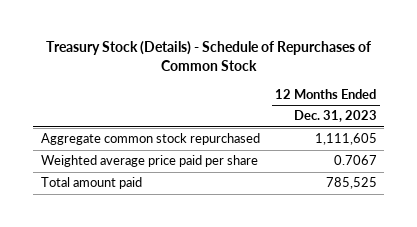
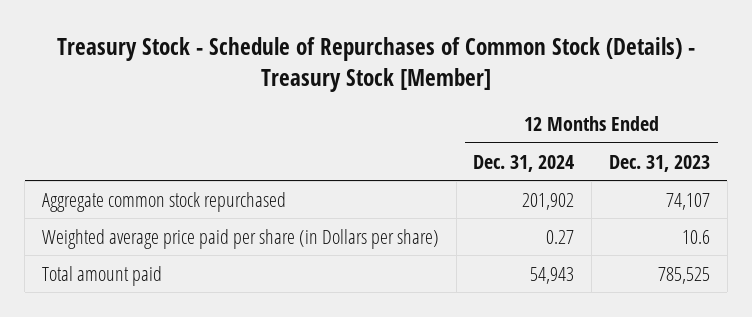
[45,40,371,72] Treasury Stock (Details) - Schedule of Repurchases of Common Stock -> [56,37,695,92] Treasury Stock - Schedule of Repurchases of Common Stock (Details) - Treasury Stock [Member]
none -> [473,154,575,172] Dec. 31, 2024
[314,133,377,146] 1,111,605 -> [665,192,710,210] 74,107
[40,155,258,168] Weighted average price paid per share -> [41,228,439,249] Weighted average price paid per share (in Dollars per share)
[333,155,377,166] 0.7067 -> [681,229,710,244] 10.6

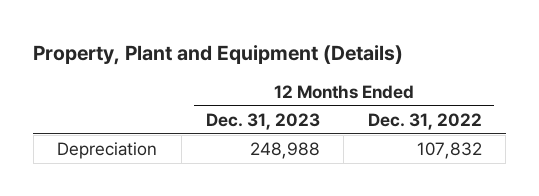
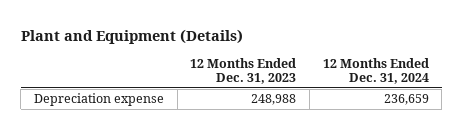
[33,45,404,66] Property, Plant and Equipment (Details) -> [20,28,243,44] Plant and Equipment (Details)
[367,112,482,130] Dec. 31, 2022 -> none
none -> [322,57,429,85] 12 Months Ended Dec. 31, 2024
[57,142,158,160] Depreciation -> [34,93,165,107] Depreciation expense

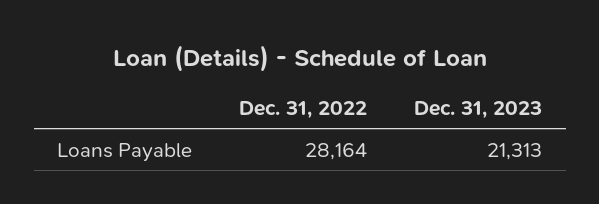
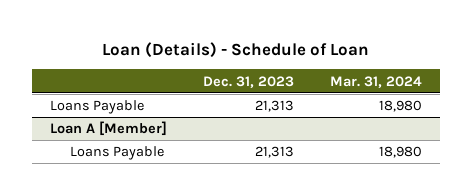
[239,100,368,119] Dec. 31, 2022 -> none
none -> [330,75,423,88] Mar. 31, 2024
none -> [50,121,168,137] Loan A [Member]
none -> [70,146,165,161] Loans Payable

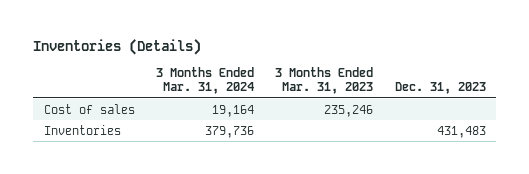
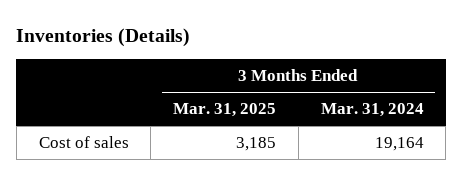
[275,67,374,95] 3 Months Ended Mar. 31, 2023 -> none
[394,82,486,95] Dec. 31, 2023 -> none
none -> [173,103,277,118] Mar. 31, 2025
[43,124,121,135] Inventories -> none

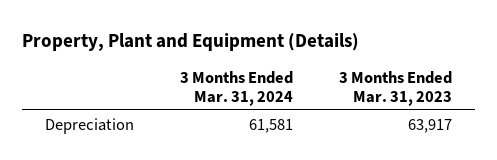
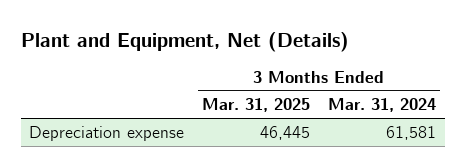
[21,33,359,52] Property, Plant and Equipment (Details) -> [20,31,349,52] Plant and Equipment, Net (Details)
[338,70,452,107] 3 Months Ended Mar. 31, 2023 -> none
none -> [202,98,311,113] Mar. 31, 2025
[44,117,134,134] Depreciation -> [29,126,185,142] Depreciation expense

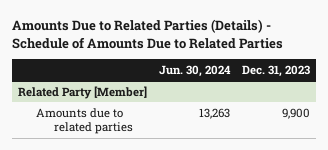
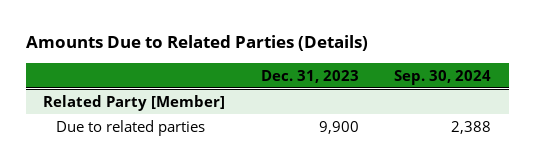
[12,19,284,49] Amounts Due to Related Parties (Details) - Schedule of Amounts Due to Related Parties -> [25,35,368,52] Amounts Due to Related Parties (Details)
[159,64,232,77] Jun. 30, 2024 -> none
none -> [393,69,491,85] Sep. 30, 2024
[36,107,134,135] Amounts due to related parties -> [55,119,205,136] Due to related parties

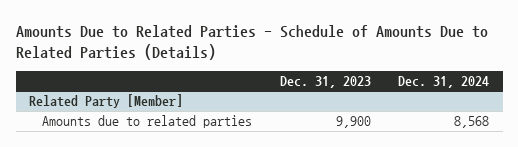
[25,35,368,52] Amounts Due to Related Parties (Details) -> [15,25,488,61] Amounts Due to Related Parties - Schedule of Amounts Due to Related Parties (Details)
[393,69,491,85] Sep. 30, 2024 -> none
none -> [398,75,490,88] Dec. 31, 2024
[55,119,205,136] Due to related parties -> [42,115,253,129] Amounts due to related parties

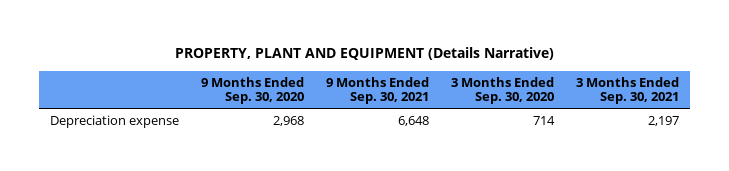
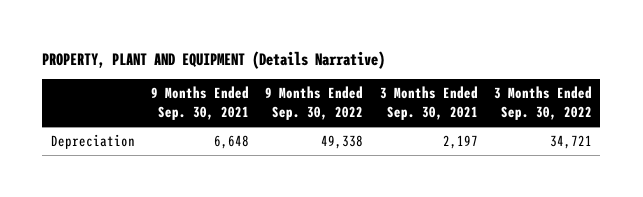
[201,76,305,105] 9 Months Ended Sep. 30, 2020 -> none
[451,76,555,105] 3 Months Ended Sep. 30, 2020 -> none
none -> [265,86,364,121] 9 Months Ended Sep. 30, 2022
none -> [493,86,592,121] 3 Months Ended Sep. 30, 2022
[50,114,180,128] Depreciation expense -> [50,134,135,150] Depreciation

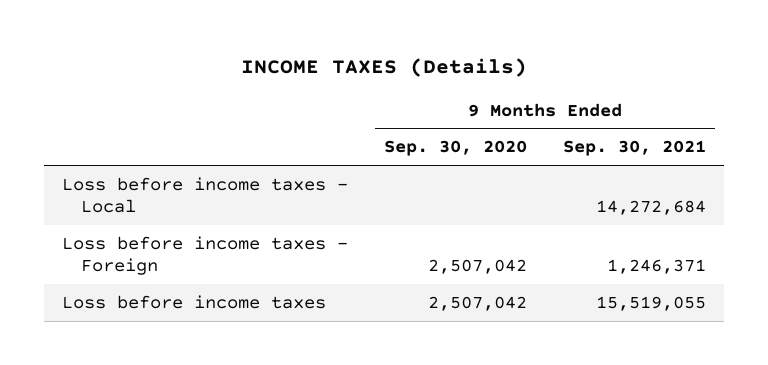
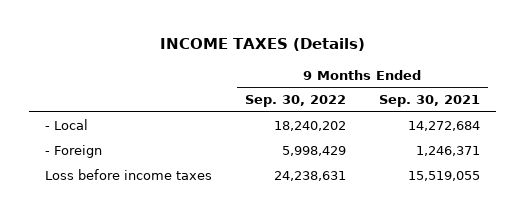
[383,140,527,157] Sep. 30, 2020 -> none
none -> [244,95,346,108] Sep. 30, 2022
[61,176,348,214] Loss before income taxes - Local -> [45,119,89,131] - Local
[61,235,348,276] Loss before income taxes - Foreign -> [45,145,103,159] - Foreign

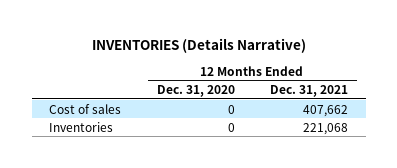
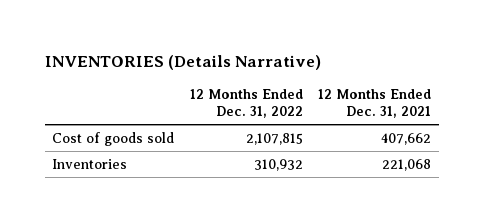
[156,85,235,98] Dec. 31, 2020 -> none
none -> [189,88,303,119] 12 Months Ended Dec. 31, 2022
[49,103,122,114] Cost of sales -> [52,131,175,146] Cost of goods sold

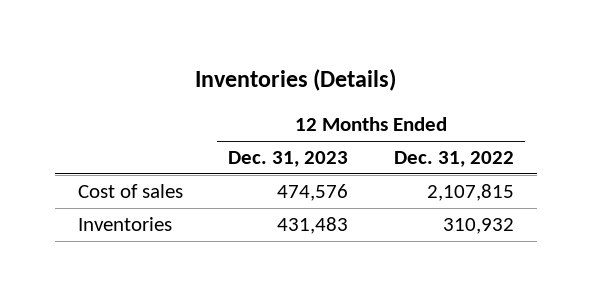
[44,54,321,70] INVENTORIES (Details Narrative) -> [194,69,396,92] Inventories (Details)
[318,88,432,119] 12 Months Ended Dec. 31, 2021 -> none
none -> [228,151,349,168] Dec. 31, 2023
[52,131,175,146] Cost of goods sold -> [78,184,184,199] Cost of sales

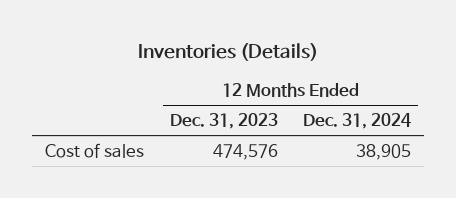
[393,151,514,168] Dec. 31, 2022 -> none
none -> [303,113,412,130] Dec. 31, 2024
[78,217,173,232] Inventories -> none

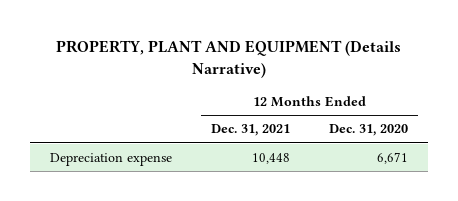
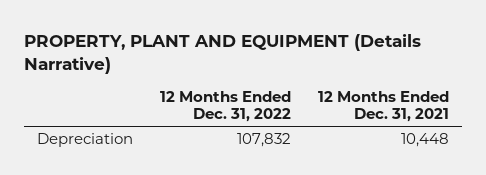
[329,124,409,137] Dec. 31, 2020 -> none
none -> [159,90,291,123] 12 Months Ended Dec. 31, 2022
[49,153,172,167] Depreciation expense -> [36,133,133,148] Depreciation

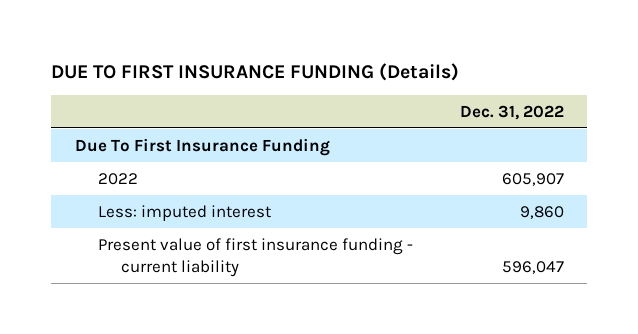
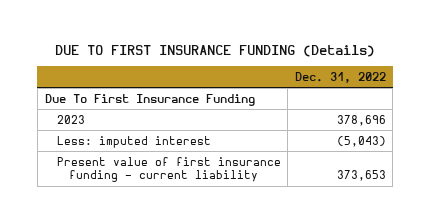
[97,172,138,185] 2022 -> none
none -> [56,114,85,124] 2023
[519,205,564,219] 9,860 -> [336,135,386,147] (5,043)
[501,260,564,274] 596,047 -> [336,170,386,182] 373,653

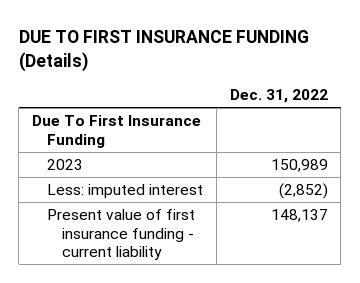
[336,114,386,126] 378,696 -> [270,159,328,173] 150,989
[336,135,386,147] (5,043) -> [278,183,328,200] (2,852)
[336,170,386,182] 373,653 -> [270,209,328,223] 148,137

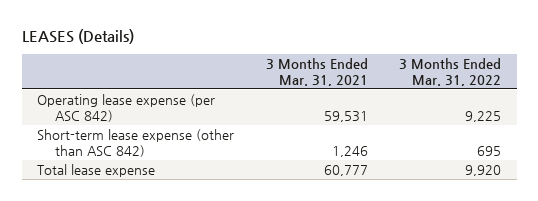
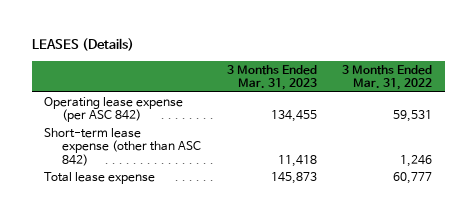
[265,57,368,86] 3 Months Ended Mar. 31, 2021 -> none
none -> [226,64,317,91] 3 Months Ended Mar. 31, 2023
[465,110,502,122] 9,225 -> [393,110,433,123] 59,531
[477,145,502,156] 695 -> [400,154,433,167] 1,246
[465,164,502,176] 9,920 -> [393,171,433,184] 60,777

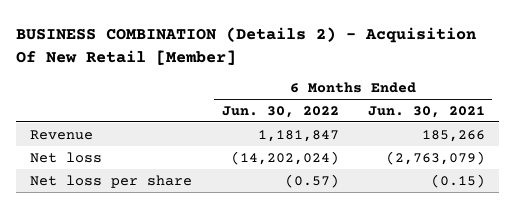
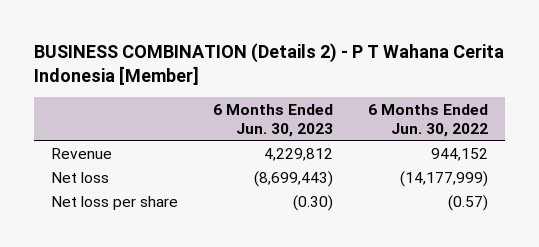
[15,26,476,65] BUSINESS COMBINATION (Details 2) - Acquisition Of New Retail [Member] -> [33,42,504,85] BUSINESS COMBINATION (Details 2) - P T Wahana Cerita Indonesia [Member]
[367,105,485,118] Jun. 30, 2021 -> none
none -> [213,104,334,137] 6 Months Ended Jun. 30, 2023
[257,129,339,142] 1,181,847 -> [431,147,489,161] 944,152
[230,150,339,165] (14,202,024) -> [400,170,489,187] (14,177,999)

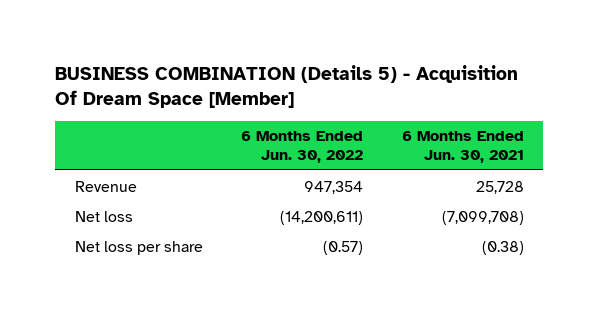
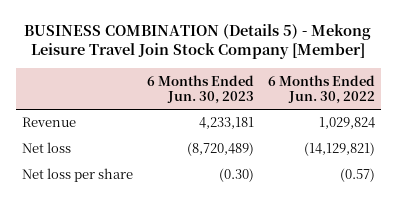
[55,65,519,108] BUSINESS COMBINATION (Details 5) - Acquisition Of Dream Space [Member] -> [24,23,372,60] BUSINESS COMBINATION (Details 5) - Mekong Leisure Travel Join Stock Company [Member]
[401,131,524,163] 6 Months Ended Jun. 30, 2021 -> none
none -> [146,74,254,104] 6 Months Ended Jun. 30, 2023
[304,180,364,194] 947,354 -> [318,117,375,130] 1,029,824
[280,210,364,225] (14,200,611) -> [303,142,375,157] (14,129,821)

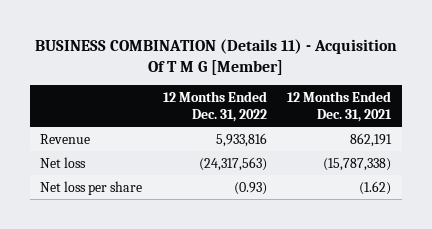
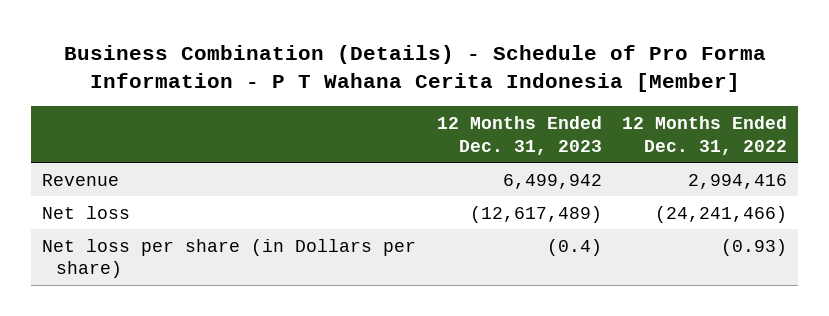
[34,38,397,75] BUSINESS COMBINATION (Details 11) - Acquisition Of T M G [Member] -> [63,44,766,92] Business Combination (Details) - Schedule of Pro Forma Information - P T Wahana Cerita Indonesia [Member]
[287,90,393,123] 12 Months Ended Dec. 31, 2021 -> none
none -> [436,115,602,155] 12 Months Ended Dec. 31, 2023
[215,132,267,147] 5,933,816 -> [688,173,788,189] 2,994,416
[198,156,267,171] (24,317,563) -> [655,205,788,223] (24,241,466)
[40,180,143,195] Net loss per share -> [41,238,416,279] Net loss per share (in Dollars per share)

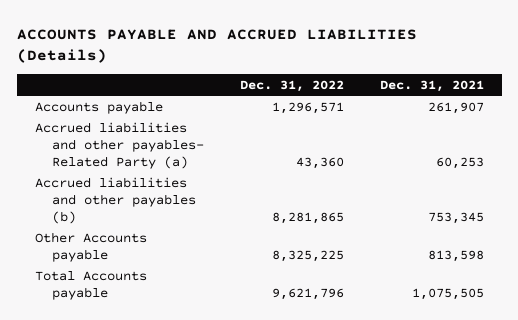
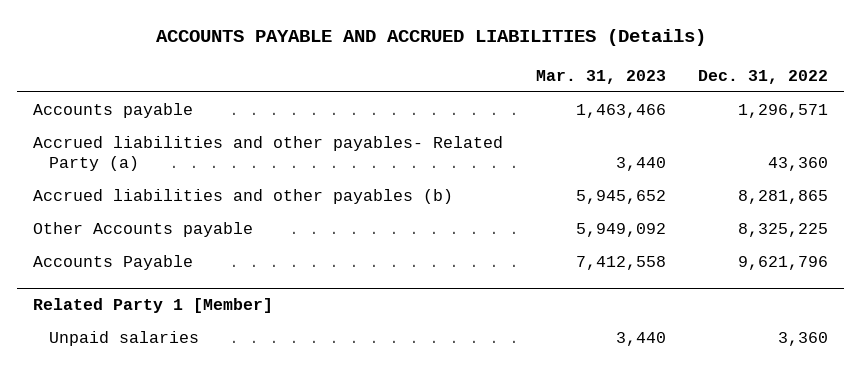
[379,80,484,93] Dec. 31, 2021 -> none
none -> [535,69,666,84] Mar. 31, 2023
[34,270,147,300] Total Accounts payable -> [32,254,193,270] Accounts Payable
none -> [32,298,273,314] Related Party 1 [Member]
none -> [49,330,200,346] Unpaid salaries

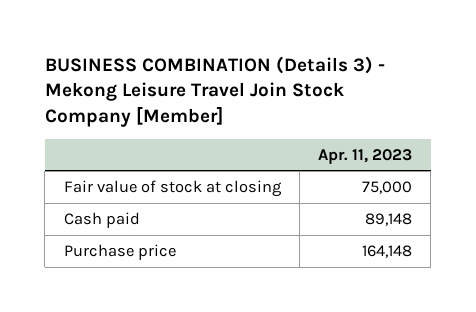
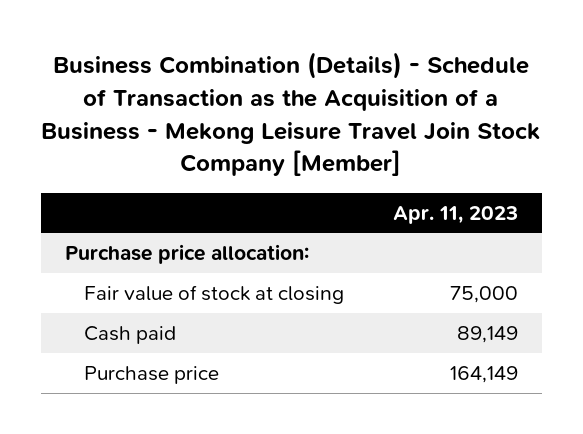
[44,55,385,128] BUSINESS COMBINATION (Details 3) - Mekong Leisure Travel Join Stock Company [Member] -> [41,52,541,177] Business Combination (Details) - Schedule of Transaction as the Acquisition of a Business - Mekong Leisure Travel Join Stock Company [Member]
none -> [65,244,310,265] Purchase price allocation:
[364,213,412,227] 89,148 -> [456,326,518,344] 89,149
[361,245,412,259] 164,148 -> [449,366,518,384] 164,149

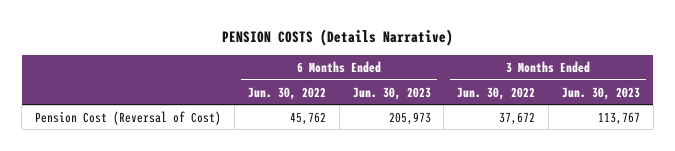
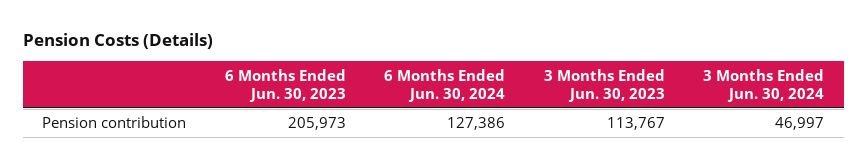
[221,29,453,47] PENSION COSTS (Details Narrative) -> [22,33,213,50] Pension Costs (Details)
[247,86,326,100] Jun. 30, 2022 -> none
[457,86,536,100] Jun. 30, 2022 -> none
none -> [384,68,506,102] 6 Months Ended Jun. 30, 2024
none -> [703,68,825,102] 3 Months Ended Jun. 30, 2024
[35,110,222,125] Pension Cost (Reversal of Cost) -> [42,116,187,129] Pension contribution

